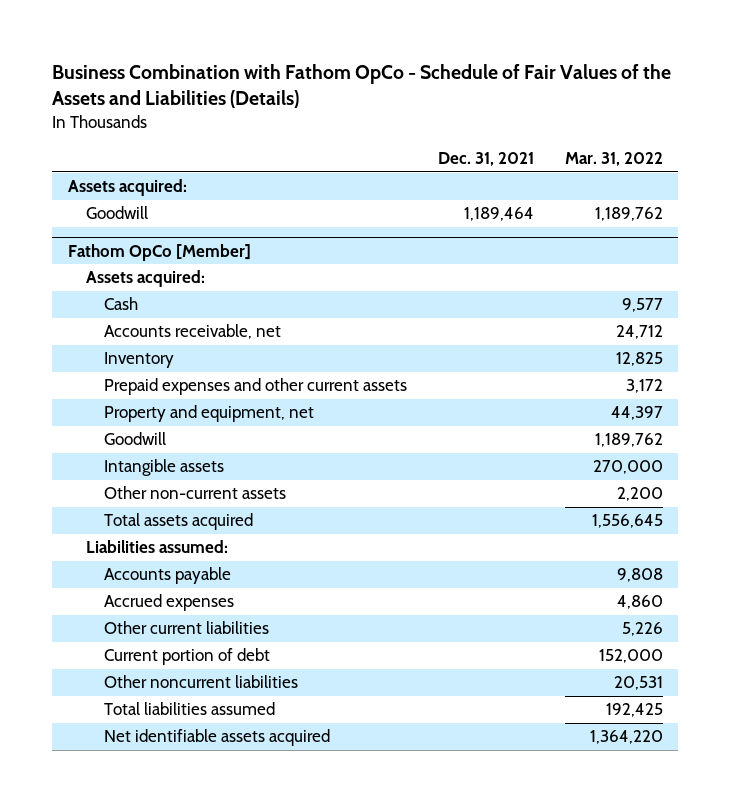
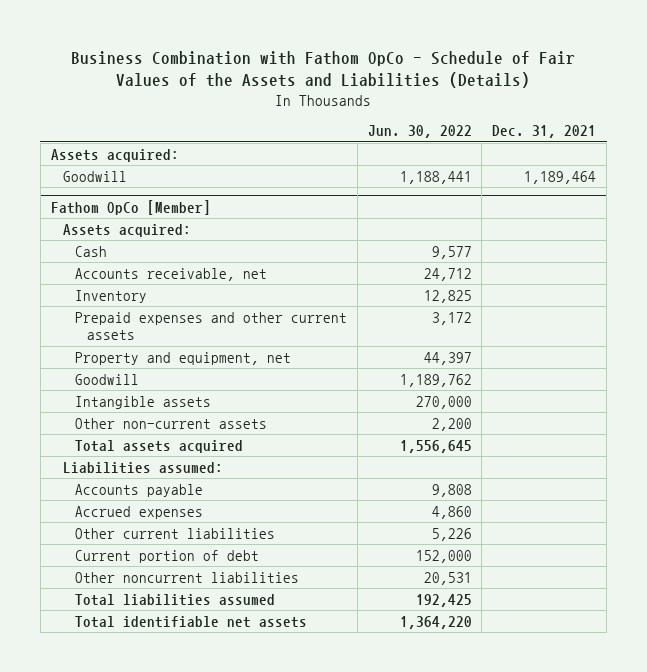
[564,151,663,166] Mar. 31, 2022 -> none
none -> [367,125,472,139] Jun. 30, 2022
[103,729,330,747] Net identifiable assets acquired -> [74,615,307,628] Total identifiable net assets

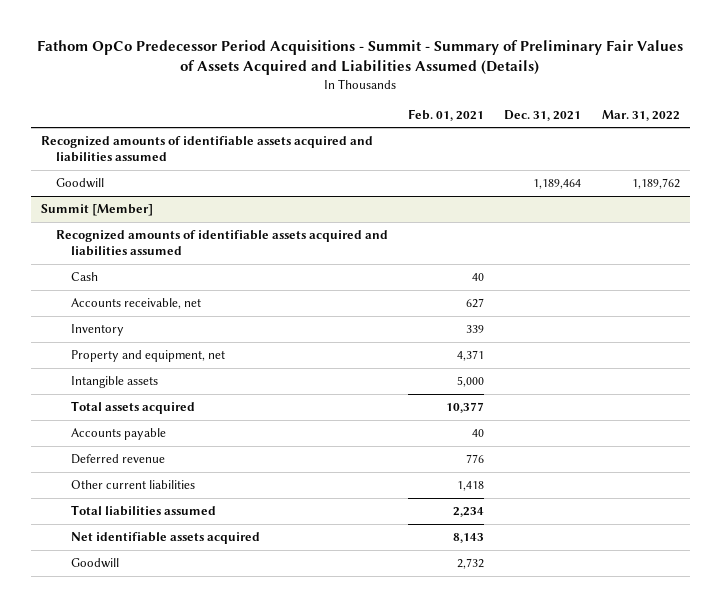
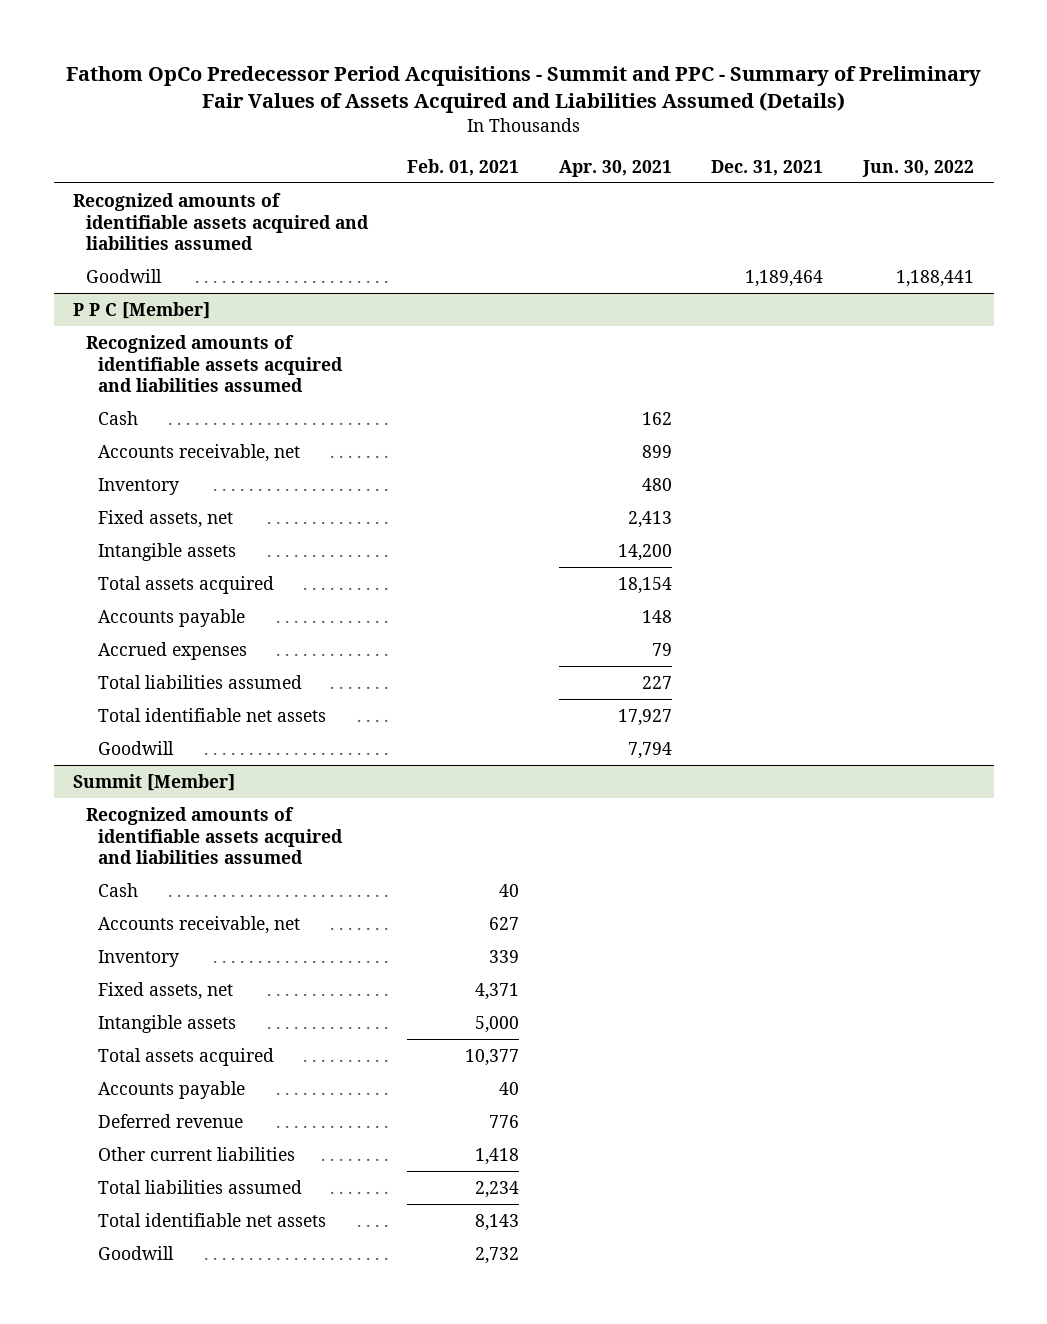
[37,39,684,76] Fathom OpCo Predecessor Period Acquisitions - Summit - Summary of Preliminary Fair Values of Assets Acquired and Liabilities Assumed (Details) -> [65,65,981,114] Fathom OpCo Predecessor Period Acquisitions - Summit and PPC - Summary of Preliminary Fair Values of Assets Acquired and Liabilities Assumed (Details)
[601,109,680,121] Mar. 31, 2022 -> none
none -> [558,159,672,177] Apr. 30, 2021
none -> [861,159,974,177] Jun. 30, 2022
none -> [73,302,211,320] P P C [Member]
none -> [85,335,344,393] Recognized amounts of identifiable assets acquired and liabilities assumed
none -> [98,411,139,426] Cash
none -> [98,444,301,463] Accounts receivable, net
none -> [98,478,180,496] Inventory
none -> [98,510,234,529] Fixed assets, net
none -> [98,543,237,562] Intangible assets
none -> [98,576,275,595] Total assets acquired
none -> [98,609,246,628] Accounts payable
none -> [98,642,248,661] Accrued expenses
none -> [98,675,303,690] Total liabilities assumed
none -> [98,708,327,723] Total identifiable net assets
none -> [98,741,175,756] Goodwill
[70,349,225,362] Property and equipment, net -> [98,982,234,1001] Fixed assets, net
[70,531,260,544] Net identifiable assets acquired -> [98,1213,327,1228] Total identifiable net assets

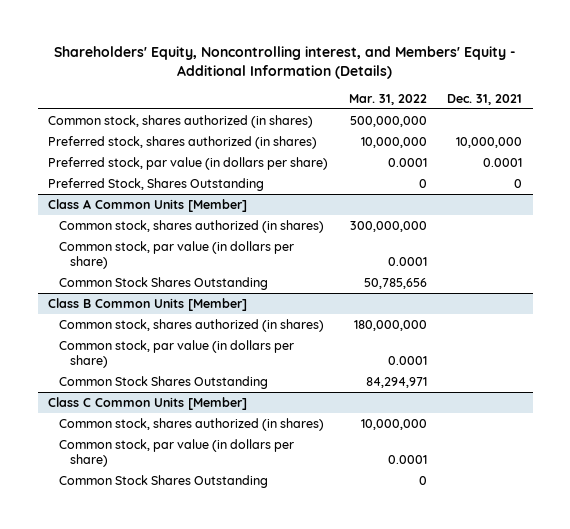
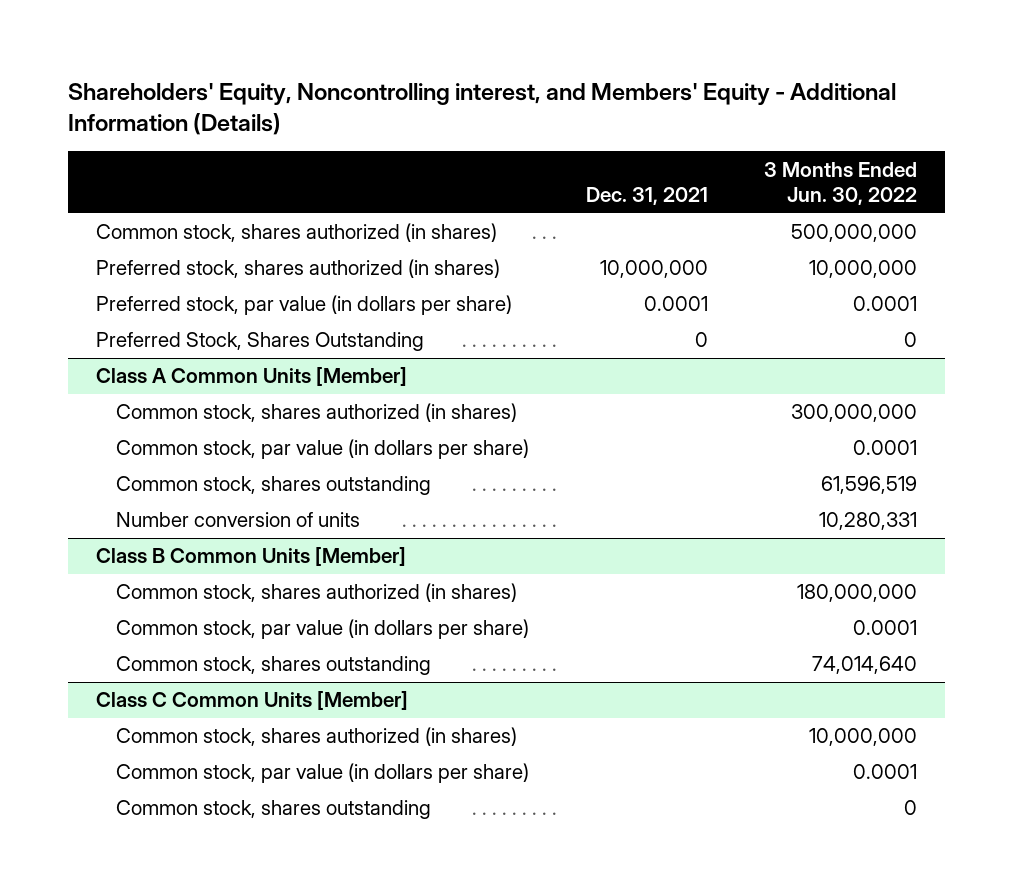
[348,94,427,106] Mar. 31, 2022 -> none
none -> [763,161,917,206] 3 Months Ended Jun. 30, 2022
[58,276,268,290] Common Stock Shares Outstanding -> [116,476,432,496] Common stock, shares outstanding
none -> [116,512,361,528] Number conversion of units
[58,375,268,389] Common Stock Shares Outstanding -> [116,656,432,676] Common stock, shares outstanding
[58,474,268,488] Common Stock Shares Outstanding -> [116,800,432,820] Common stock, shares outstanding

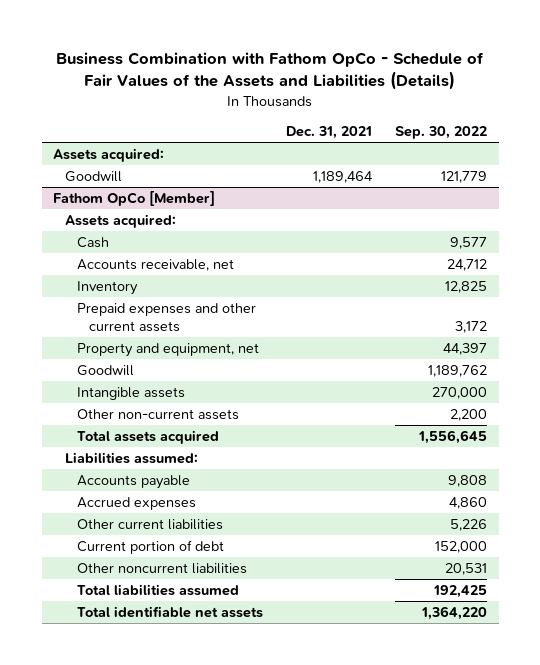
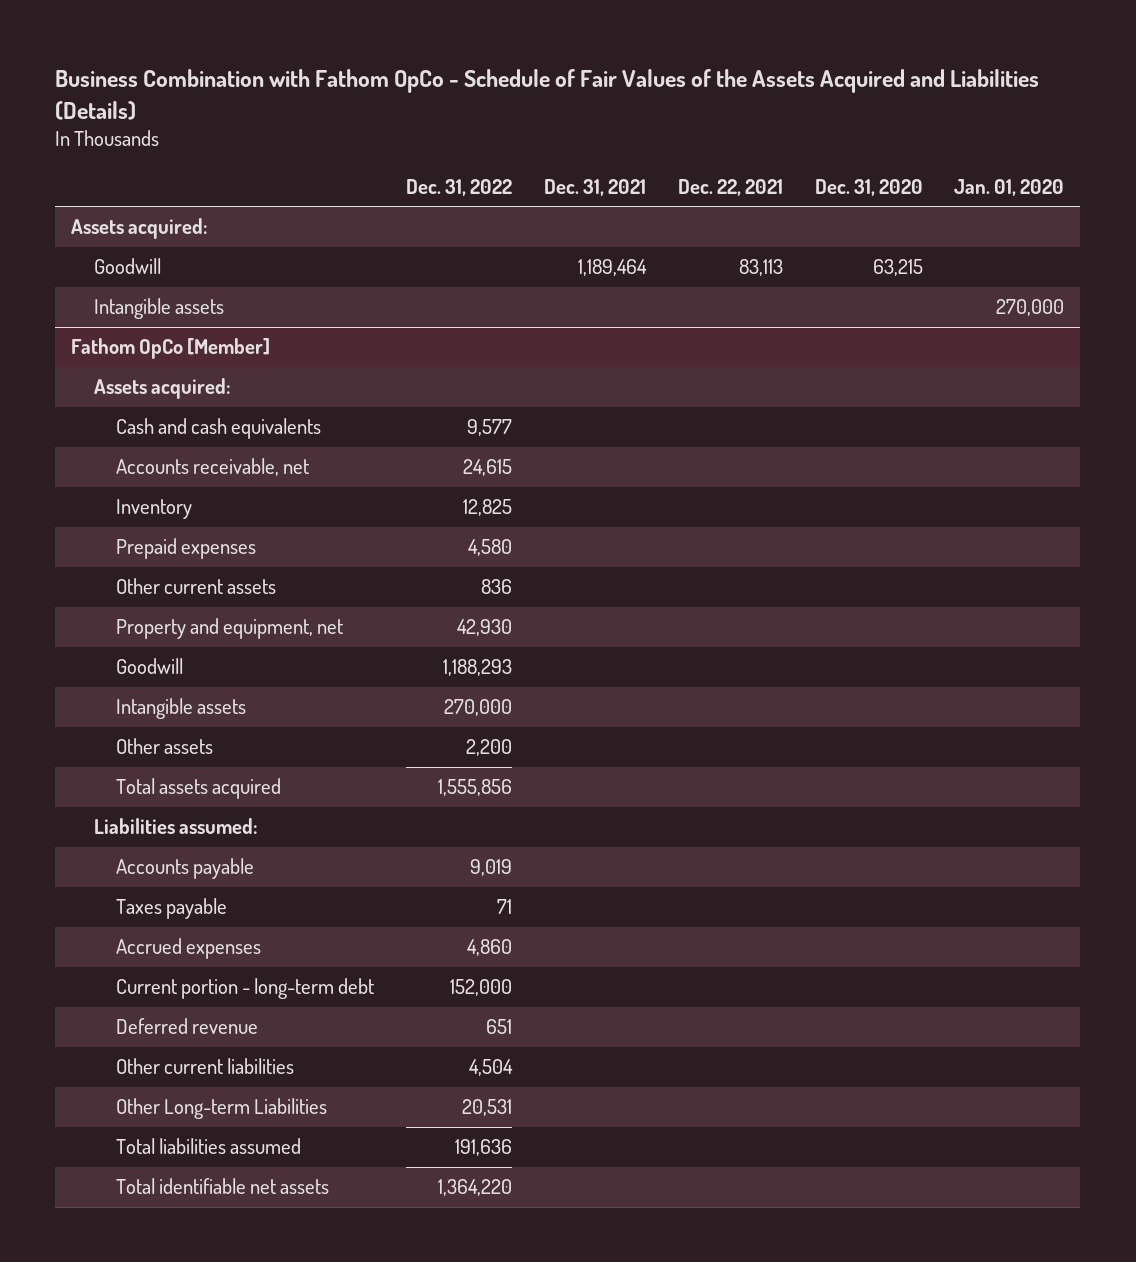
[56,51,485,91] Business Combination with Fathom OpCo - Schedule of Fair Values of the Assets and Liabilities (Details) -> [55,69,1040,120] Business Combination with Fathom OpCo - Schedule of Fair Values of the Assets Acquired and Liabilities (Details)
[395,126,488,140] Sep. 30, 2022 -> none
none -> [406,178,513,196] Dec. 31, 2022
none -> [677,178,783,196] Dec. 22, 2021
none -> [814,178,923,196] Dec. 31, 2020
none -> [954,178,1065,196] Jan. 01, 2020
none -> [93,298,224,320] Intangible assets
[77,237,110,249] Cash -> [116,418,322,440] Cash and cash equivalents
[77,303,257,332] Prepaid expenses and other current assets -> [116,538,257,560] Prepaid expenses
none -> [116,578,277,595] Other current assets
[77,409,240,421] Other non-current assets -> [116,738,214,755] Other assets
none -> [116,898,228,920] Taxes payable
none -> [116,978,375,1000] Current portion - long-term debt
none -> [116,1018,259,1035] Deferred revenue
[77,540,225,555] Current portion of debt -> none
[77,563,248,575] Other noncurrent liabilities -> [116,1098,328,1120] Other Long-term Liabilities

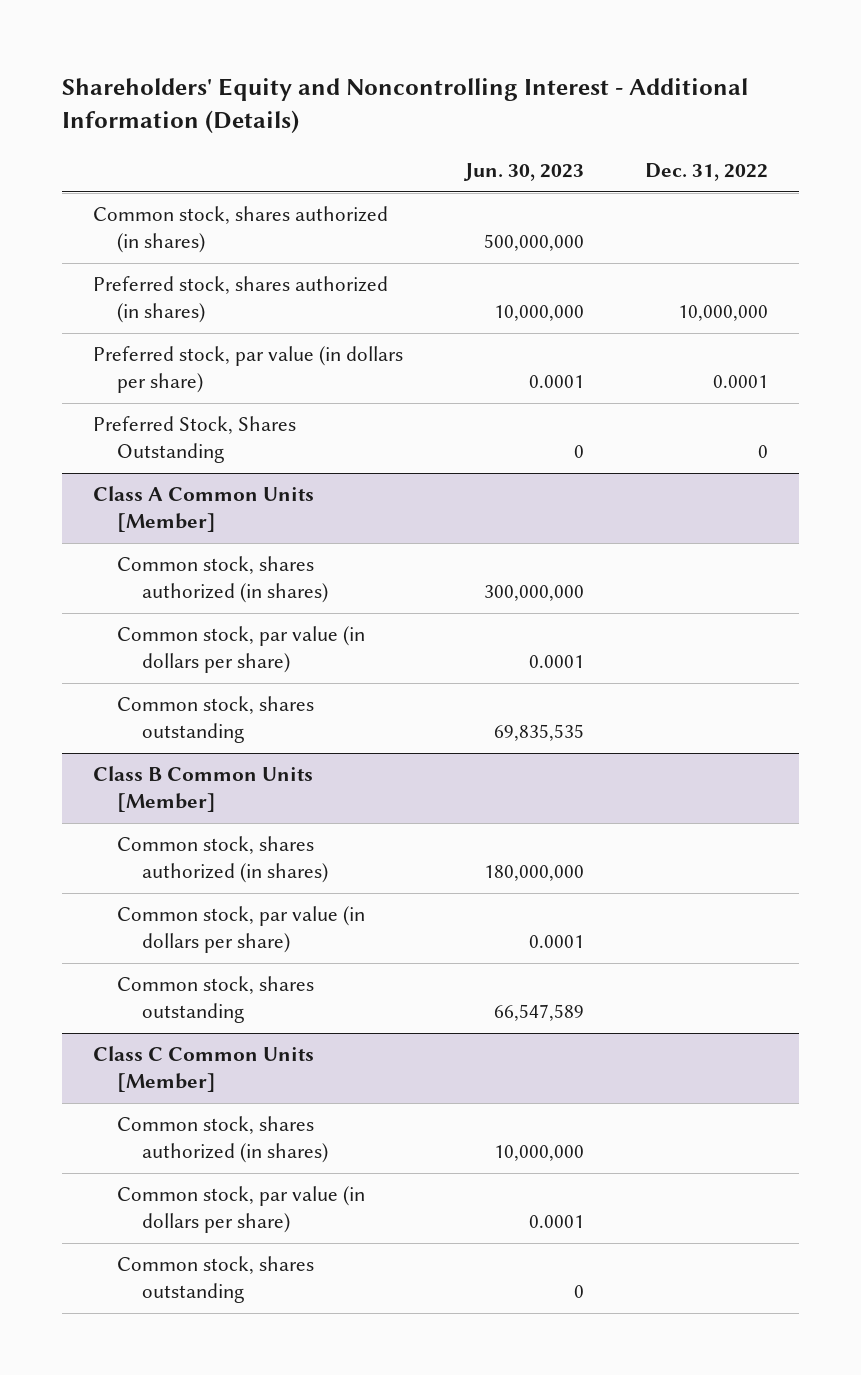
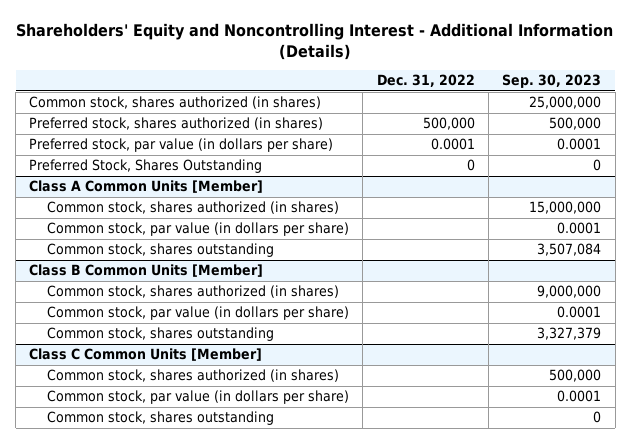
[462,163,584,182] Jun. 30, 2023 -> none
none -> [502,74,602,89] Sep. 30, 2023
[678,305,769,322] 10,000,000 -> [422,117,475,131] 500,000

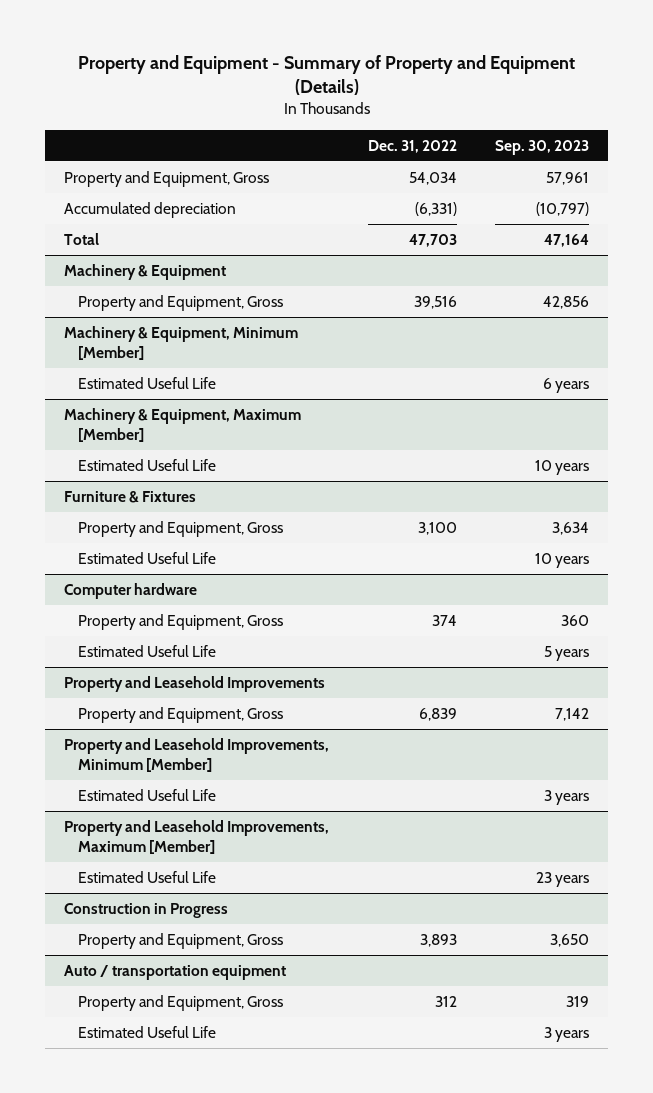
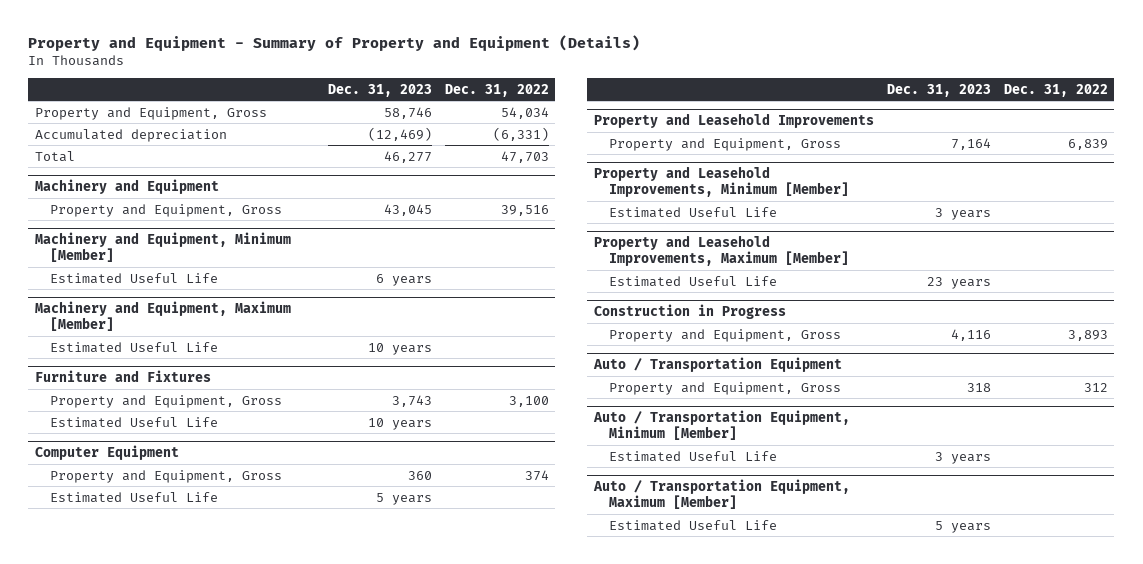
[495,139,590,155] Sep. 30, 2023 -> none
none -> [327,83,432,97] Dec. 31, 2023
[64,263,227,280] Machinery & Equipment -> [34,178,219,194] Machinery and Equipment
[64,325,299,360] Machinery & Equipment, Minimum [Member] -> [34,231,291,263] Machinery and Equipment, Minimum [Member]
[64,407,302,442] Machinery & Equipment, Maximum [Member] -> [34,300,291,332] Machinery and Equipment, Maximum [Member]
[64,490,197,503] Furniture & Fixtures -> [34,369,211,382] Furniture and Fixtures
[64,582,198,599] Computer hardware -> [34,444,179,460] Computer Equipment
[64,964,287,980] Auto / transportation equipment -> [592,356,842,372] Auto / Transportation Equipment
[77,1025,216,1038] Estimated Useful Life -> none
none -> [592,409,850,441] Auto / Transportation Equipment, Minimum [Member]
none -> [608,450,777,462] Estimated Useful Life
none -> [592,478,850,510] Auto / Transportation Equipment, Maximum [Member]
none -> [608,519,777,531] Estimated Useful Life

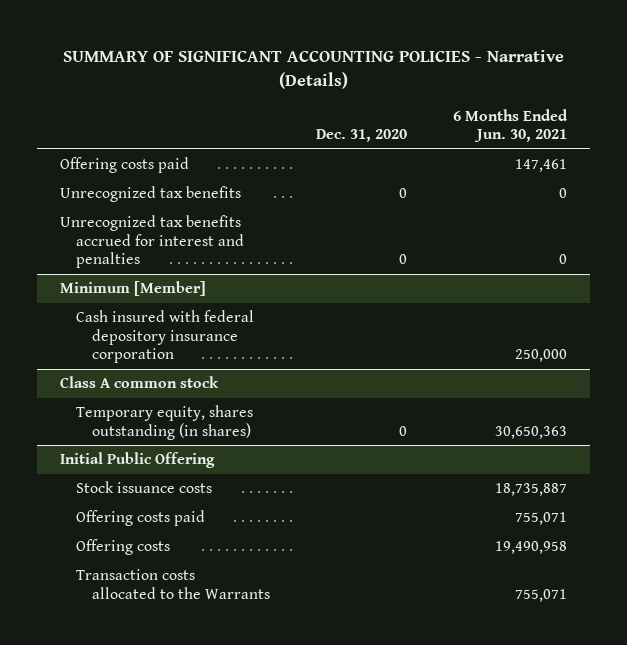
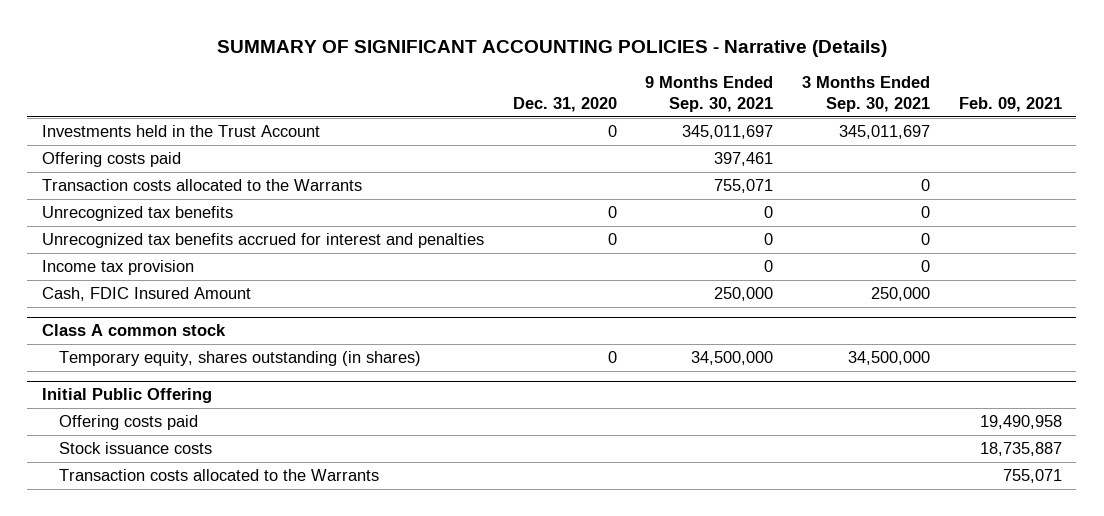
[453,108,569,143] 6 Months Ended Jun. 30, 2021 -> none
none -> [645,76,774,113] 9 Months Ended Sep. 30, 2021
none -> [802,76,931,113] 3 Months Ended Sep. 30, 2021
none -> [958,97,1062,113] Feb. 09, 2021
none -> [41,124,320,137] Investments held in the Trust Account
none -> [41,178,362,191] Transaction costs allocated to the Warrants
[60,281,207,297] Minimum [Member] -> none
[76,310,255,364] Cash insured with federal depository insurance corporation -> none
none -> [41,259,194,275] Income tax provision
none -> [41,286,251,301] Cash, FDIC Insured Amount
[76,539,171,556] Offering costs -> none
[76,481,213,494] Stock issuance costs -> [58,441,212,454] Stock issuance costs

